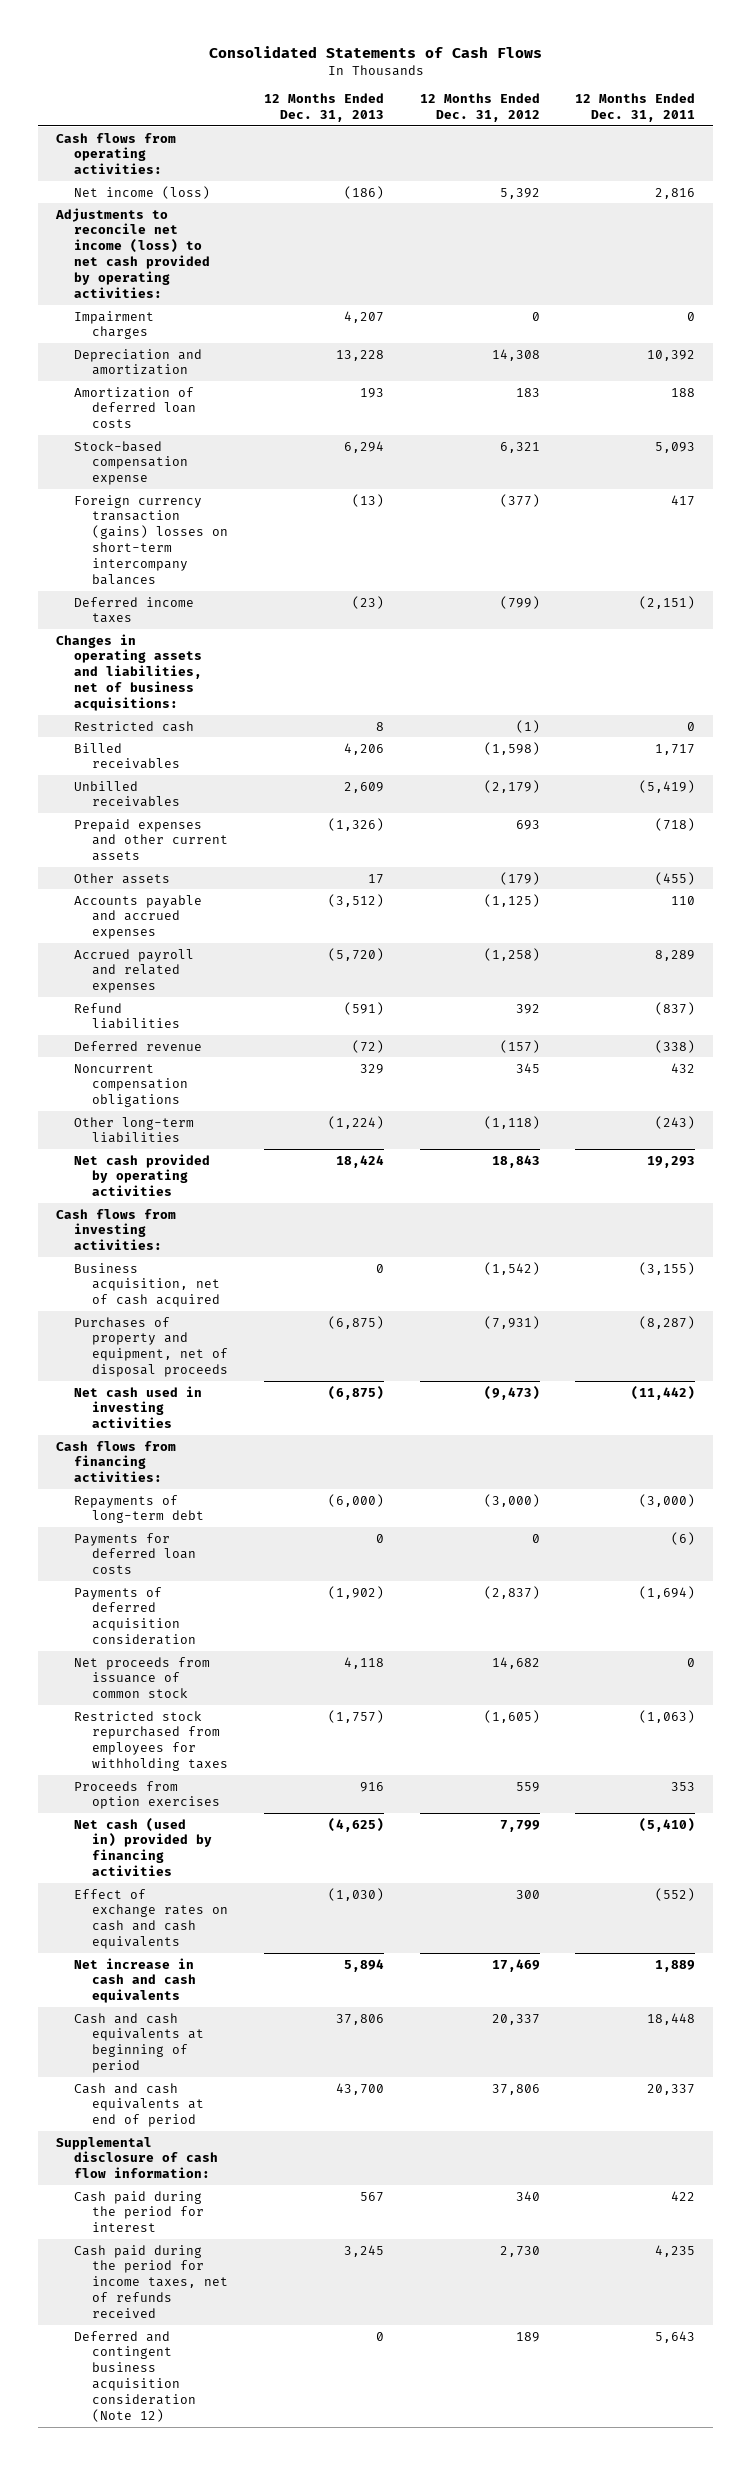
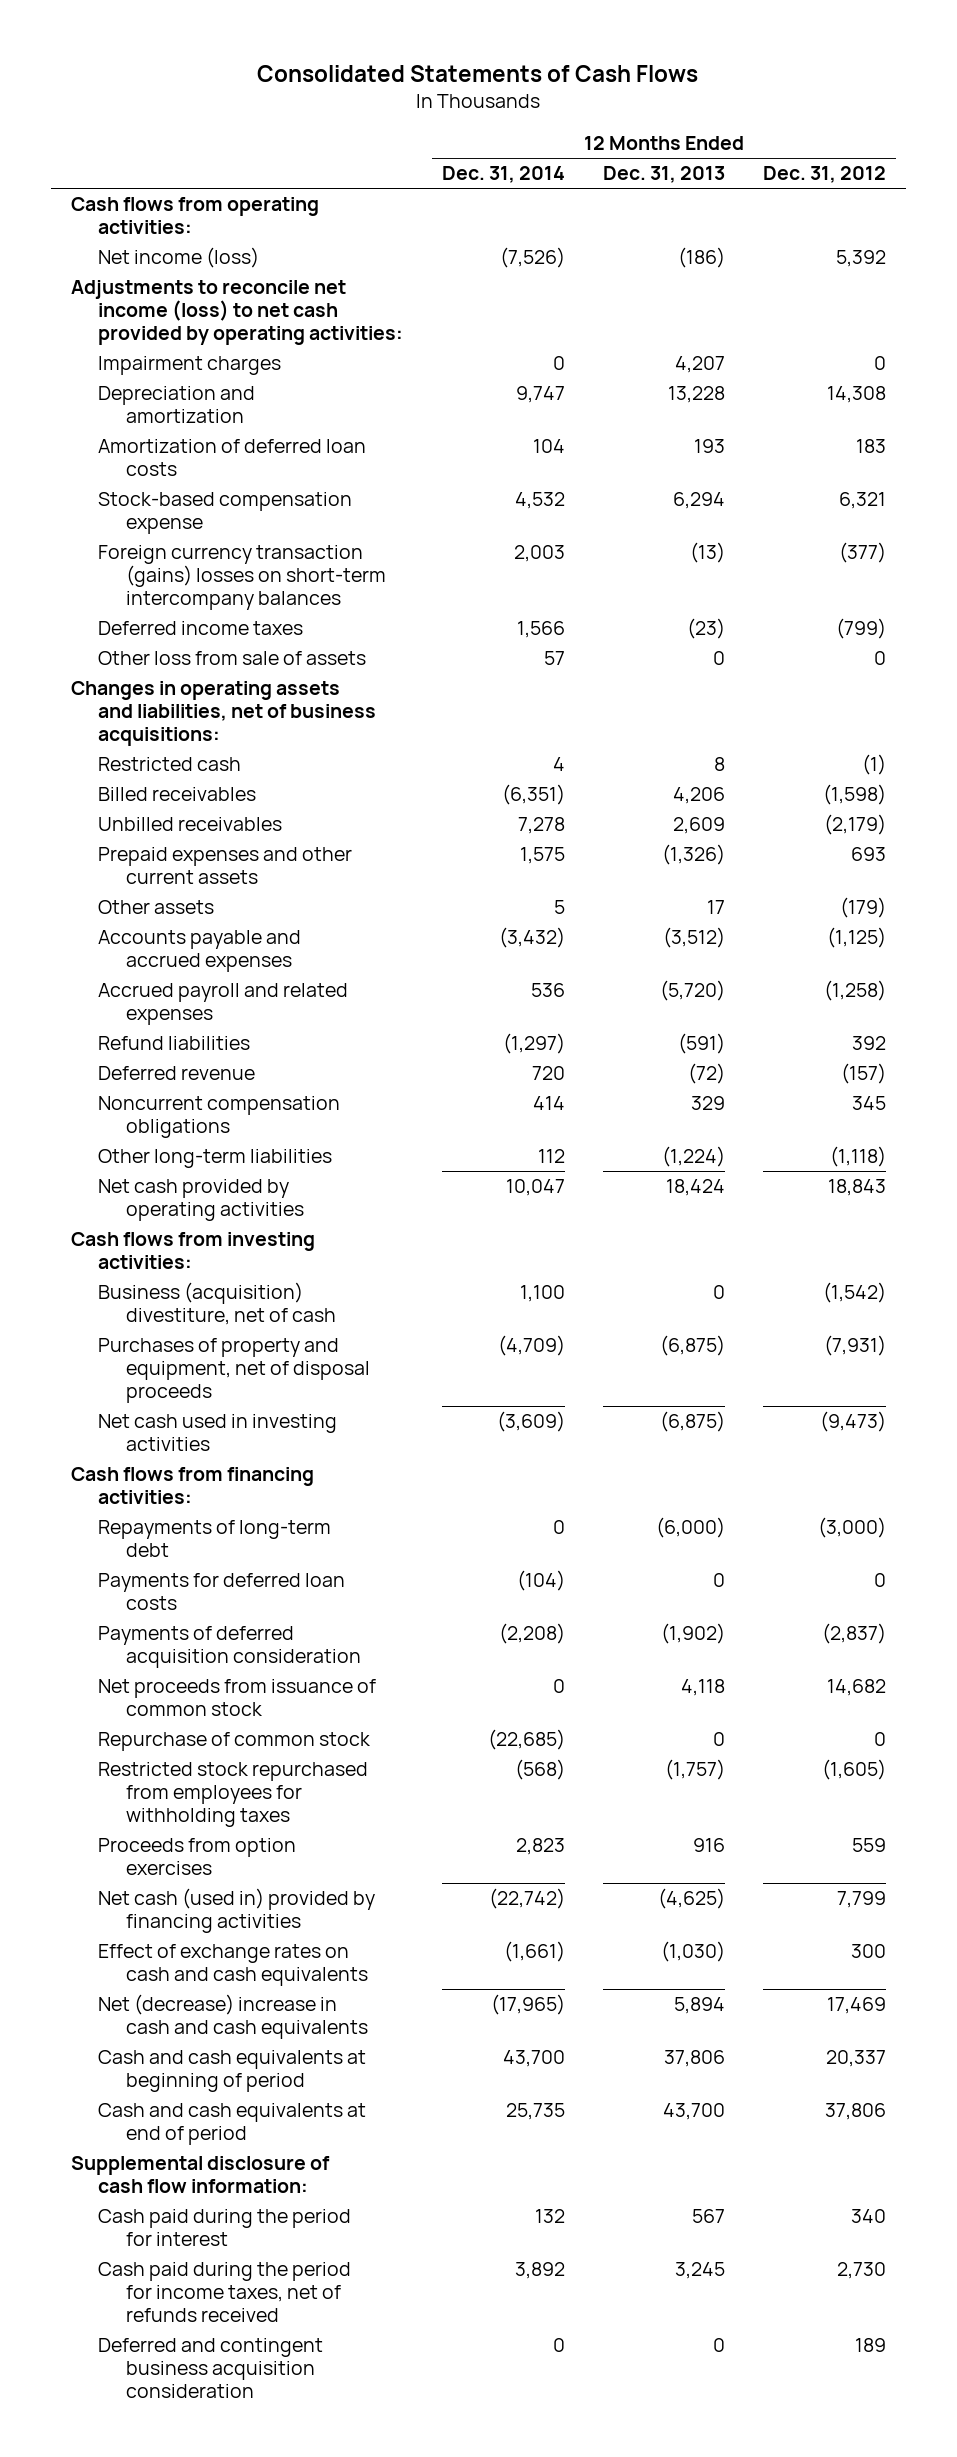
[575,93,696,122] 12 Months Ended Dec. 31, 2011 -> none
none -> [441,166,565,184] Dec. 31, 2014
none -> [98,651,367,666] Other loss from sale of assets
[74,1262,221,1308] Business acquisition, net of cash acquired -> [98,1282,336,1326] Business (acquisition) divestiture, net of cash
none -> [98,1732,372,1752] Repurchase of common stock
[74,1957,197,2004] Net increase in cash and cash equivalents -> [98,1994,368,2040] Net (decrease) increase in cash and cash equivalents
[74,2330,197,2423] Deferred and contingent business acquisition consideration (Note 12) -> [98,2338,324,2399] Deferred and contingent business acquisition consideration

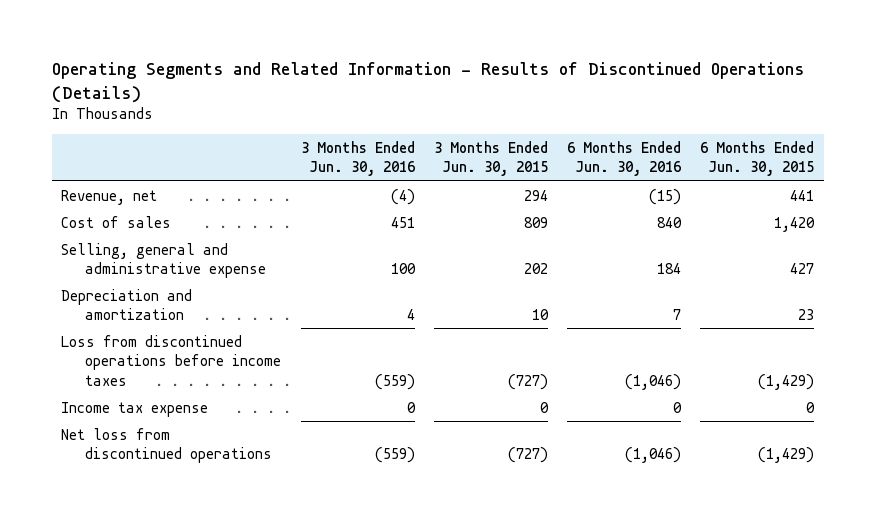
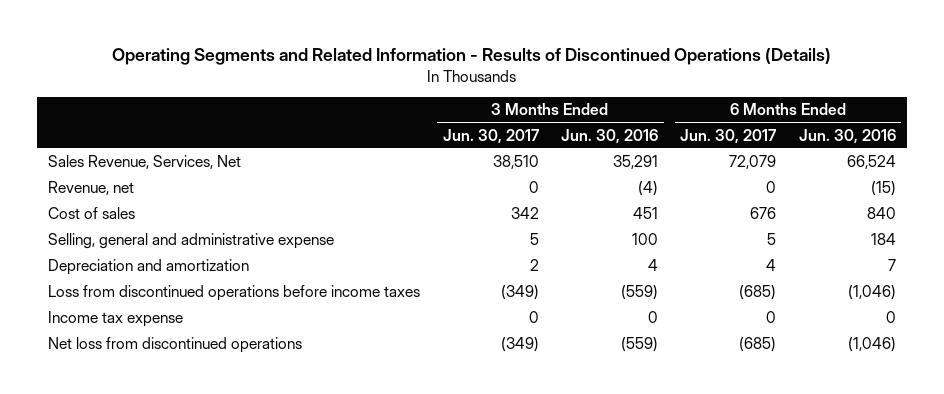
[433,140,548,177] 3 Months Ended Jun. 30, 2015 -> none
[700,140,815,177] 6 Months Ended Jun. 30, 2015 -> none
none -> [442,128,539,144] Jun. 30, 2017
none -> [680,128,777,144] Jun. 30, 2017
none -> [48,155,242,170] Sales Revenue, Services, Net

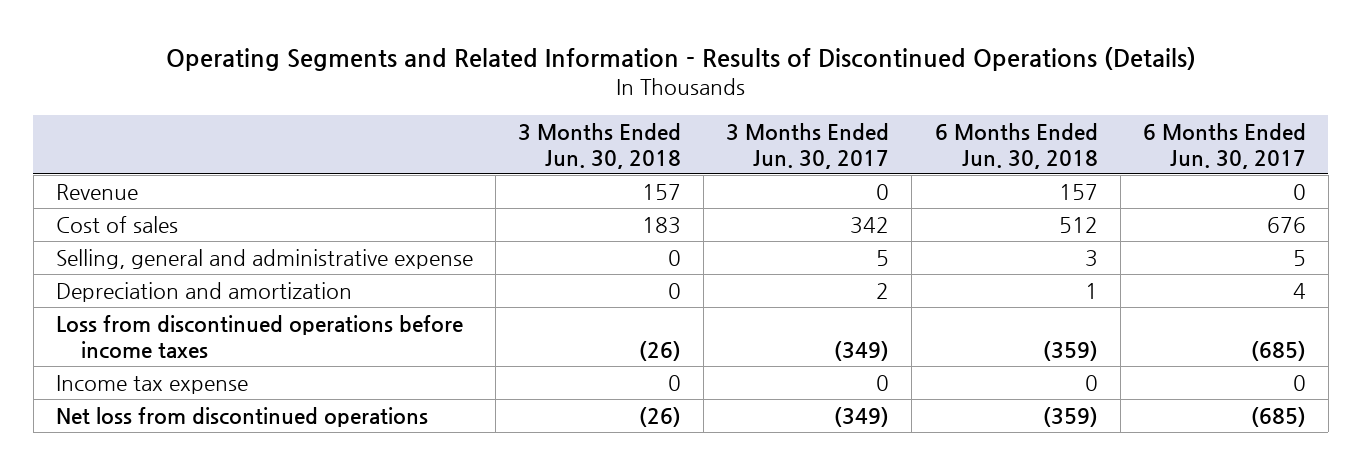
[560,128,658,144] Jun. 30, 2016 -> none
[798,128,896,144] Jun. 30, 2016 -> none
none -> [517,122,681,169] 3 Months Ended Jun. 30, 2018
none -> [934,122,1098,169] 6 Months Ended Jun. 30, 2018
[48,155,242,170] Sales Revenue, Services, Net -> none
[48,181,135,196] Revenue, net -> [55,183,138,200] Revenue

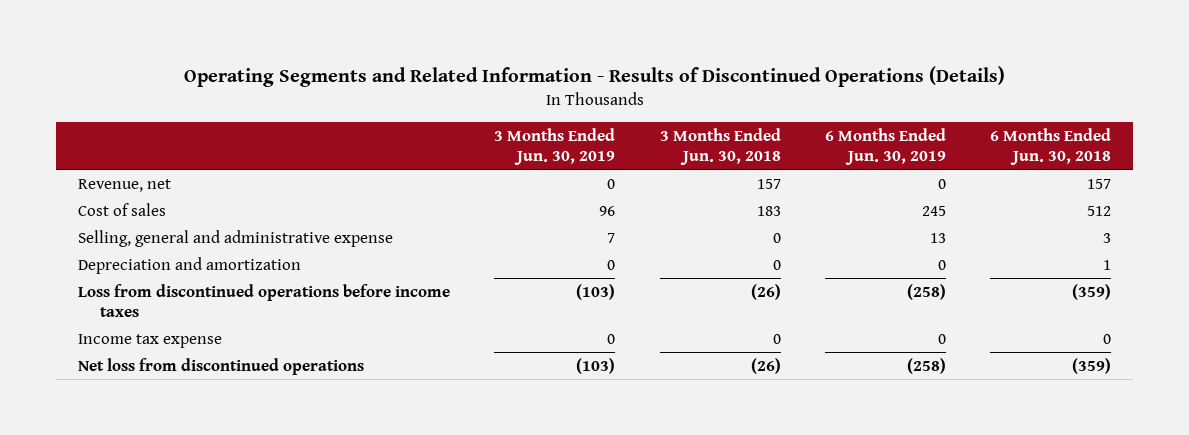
[726,122,890,169] 3 Months Ended Jun. 30, 2017 -> none
[1142,122,1306,169] 6 Months Ended Jun. 30, 2017 -> none
none -> [494,127,616,165] 3 Months Ended Jun. 30, 2019
none -> [825,127,947,165] 6 Months Ended Jun. 30, 2019
[55,183,138,200] Revenue -> [78,178,172,192] Revenue, net

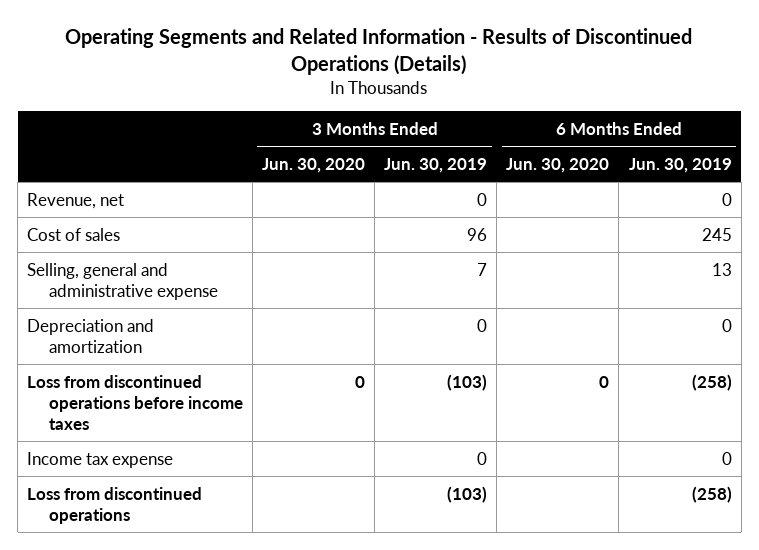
[659,127,781,165] 3 Months Ended Jun. 30, 2018 -> none
[990,127,1112,165] 6 Months Ended Jun. 30, 2018 -> none
none -> [261,157,365,173] Jun. 30, 2020
none -> [506,157,610,173] Jun. 30, 2020
[78,357,365,375] Net loss from discontinued operations -> [27,486,203,524] Loss from discontinued operations

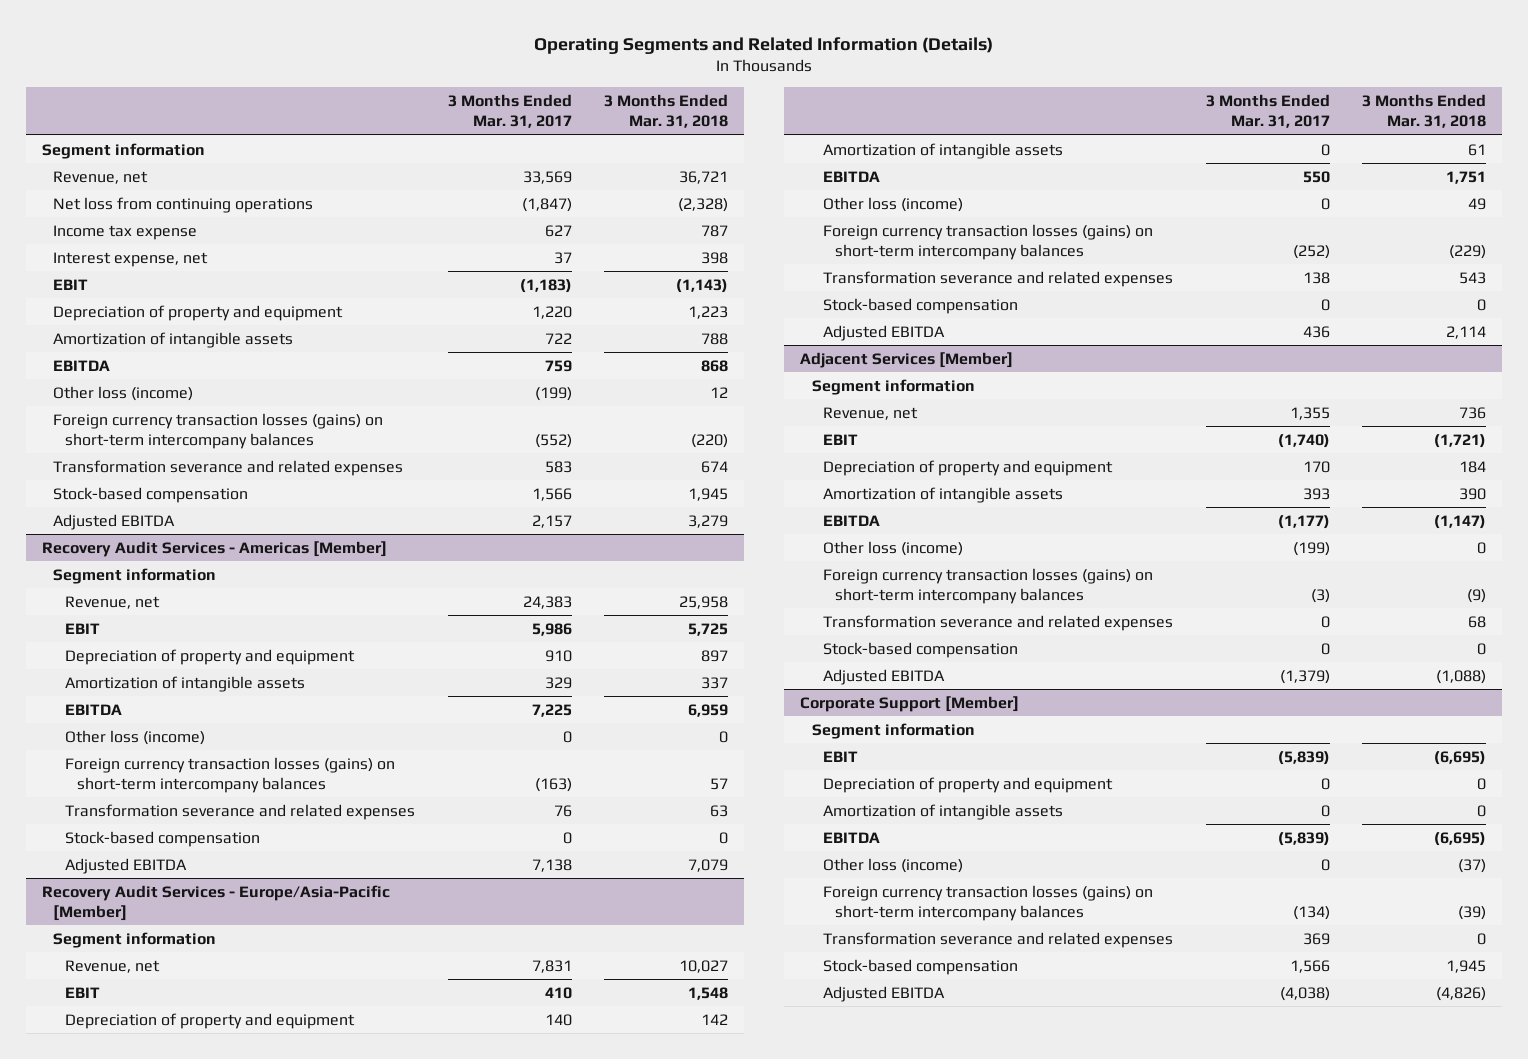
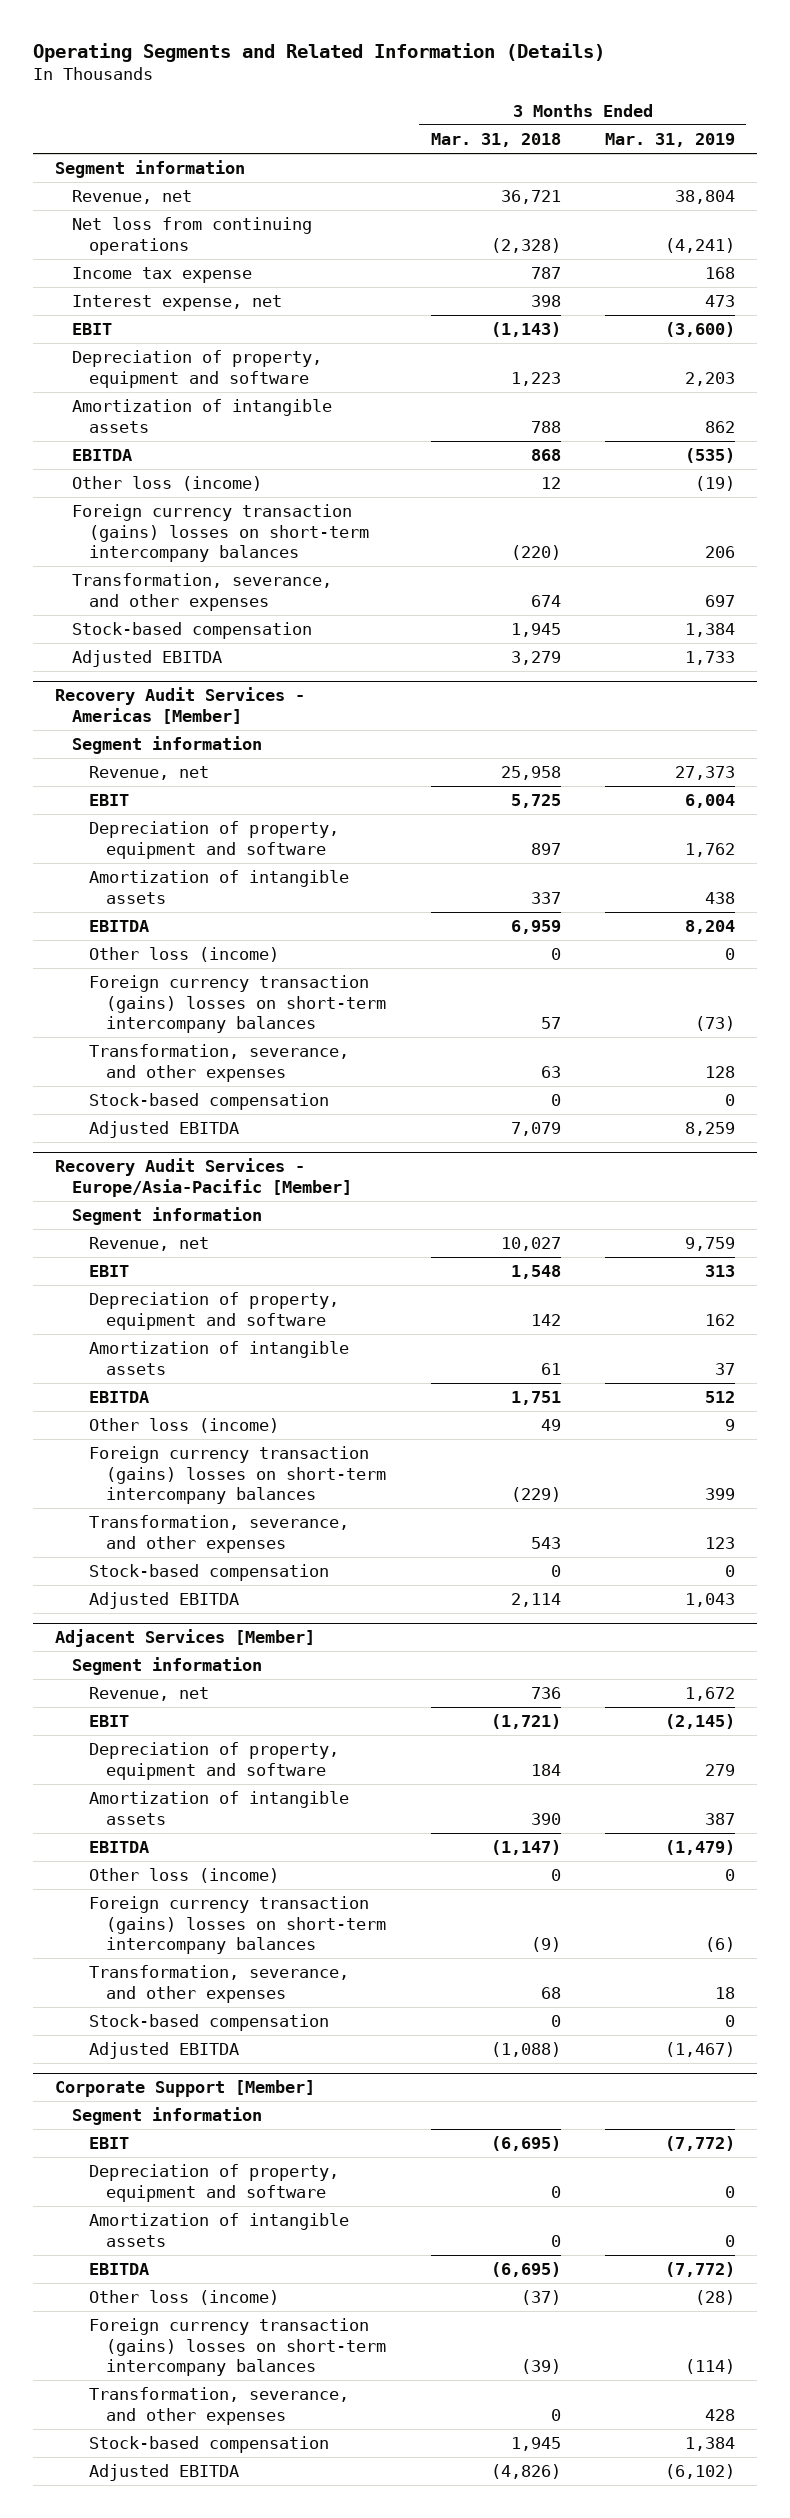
[447,93,572,129] 3 Months Ended Mar. 31, 2017 -> none
none -> [604,132,735,147] Mar. 31, 2019
[53,304,344,321] Depreciation of property and equipment -> [71,350,322,388] Depreciation of property, equipment and software
[53,412,384,450] Foreign currency transaction losses (gains) on short-term intercompany balances -> [71,504,370,562] Foreign currency transaction (gains) losses on short-term intercompany balances
[53,459,404,476] Transformation severance and related expenses -> [71,573,332,611] Transformation, severance, and other expenses
[65,648,356,665] Depreciation of property and equipment -> [89,821,340,859] Depreciation of property, equipment and software
[65,756,396,794] Foreign currency transaction losses (gains) on short-term intercompany balances -> [89,975,387,1033] Foreign currency transaction (gains) losses on short-term intercompany balances
[65,803,416,820] Transformation severance and related expenses -> [89,1044,350,1082] Transformation, severance, and other expenses
[65,1012,356,1029] Depreciation of property and equipment -> [89,1292,340,1330] Depreciation of property, equipment and software
[823,223,1154,261] Foreign currency transaction losses (gains) on short-term intercompany balances -> [89,1446,387,1504] Foreign currency transaction (gains) losses on short-term intercompany balances
[823,270,1174,287] Transformation severance and related expenses -> [89,1515,350,1553] Transformation, severance, and other expenses
[823,459,1114,476] Depreciation of property and equipment -> [89,1742,340,1780] Depreciation of property, equipment and software
[823,567,1154,605] Foreign currency transaction losses (gains) on short-term intercompany balances -> [89,1896,387,1954] Foreign currency transaction (gains) losses on short-term intercompany balances
[823,614,1174,631] Transformation severance and related expenses -> [89,1965,350,2003] Transformation, severance, and other expenses
[823,776,1114,793] Depreciation of property and equipment -> [89,2164,340,2202] Depreciation of property, equipment and software
[823,884,1154,922] Foreign currency transaction losses (gains) on short-term intercompany balances -> [89,2318,387,2376] Foreign currency transaction (gains) losses on short-term intercompany balances
[823,931,1174,948] Transformation severance and related expenses -> [89,2387,350,2425] Transformation, severance, and other expenses

